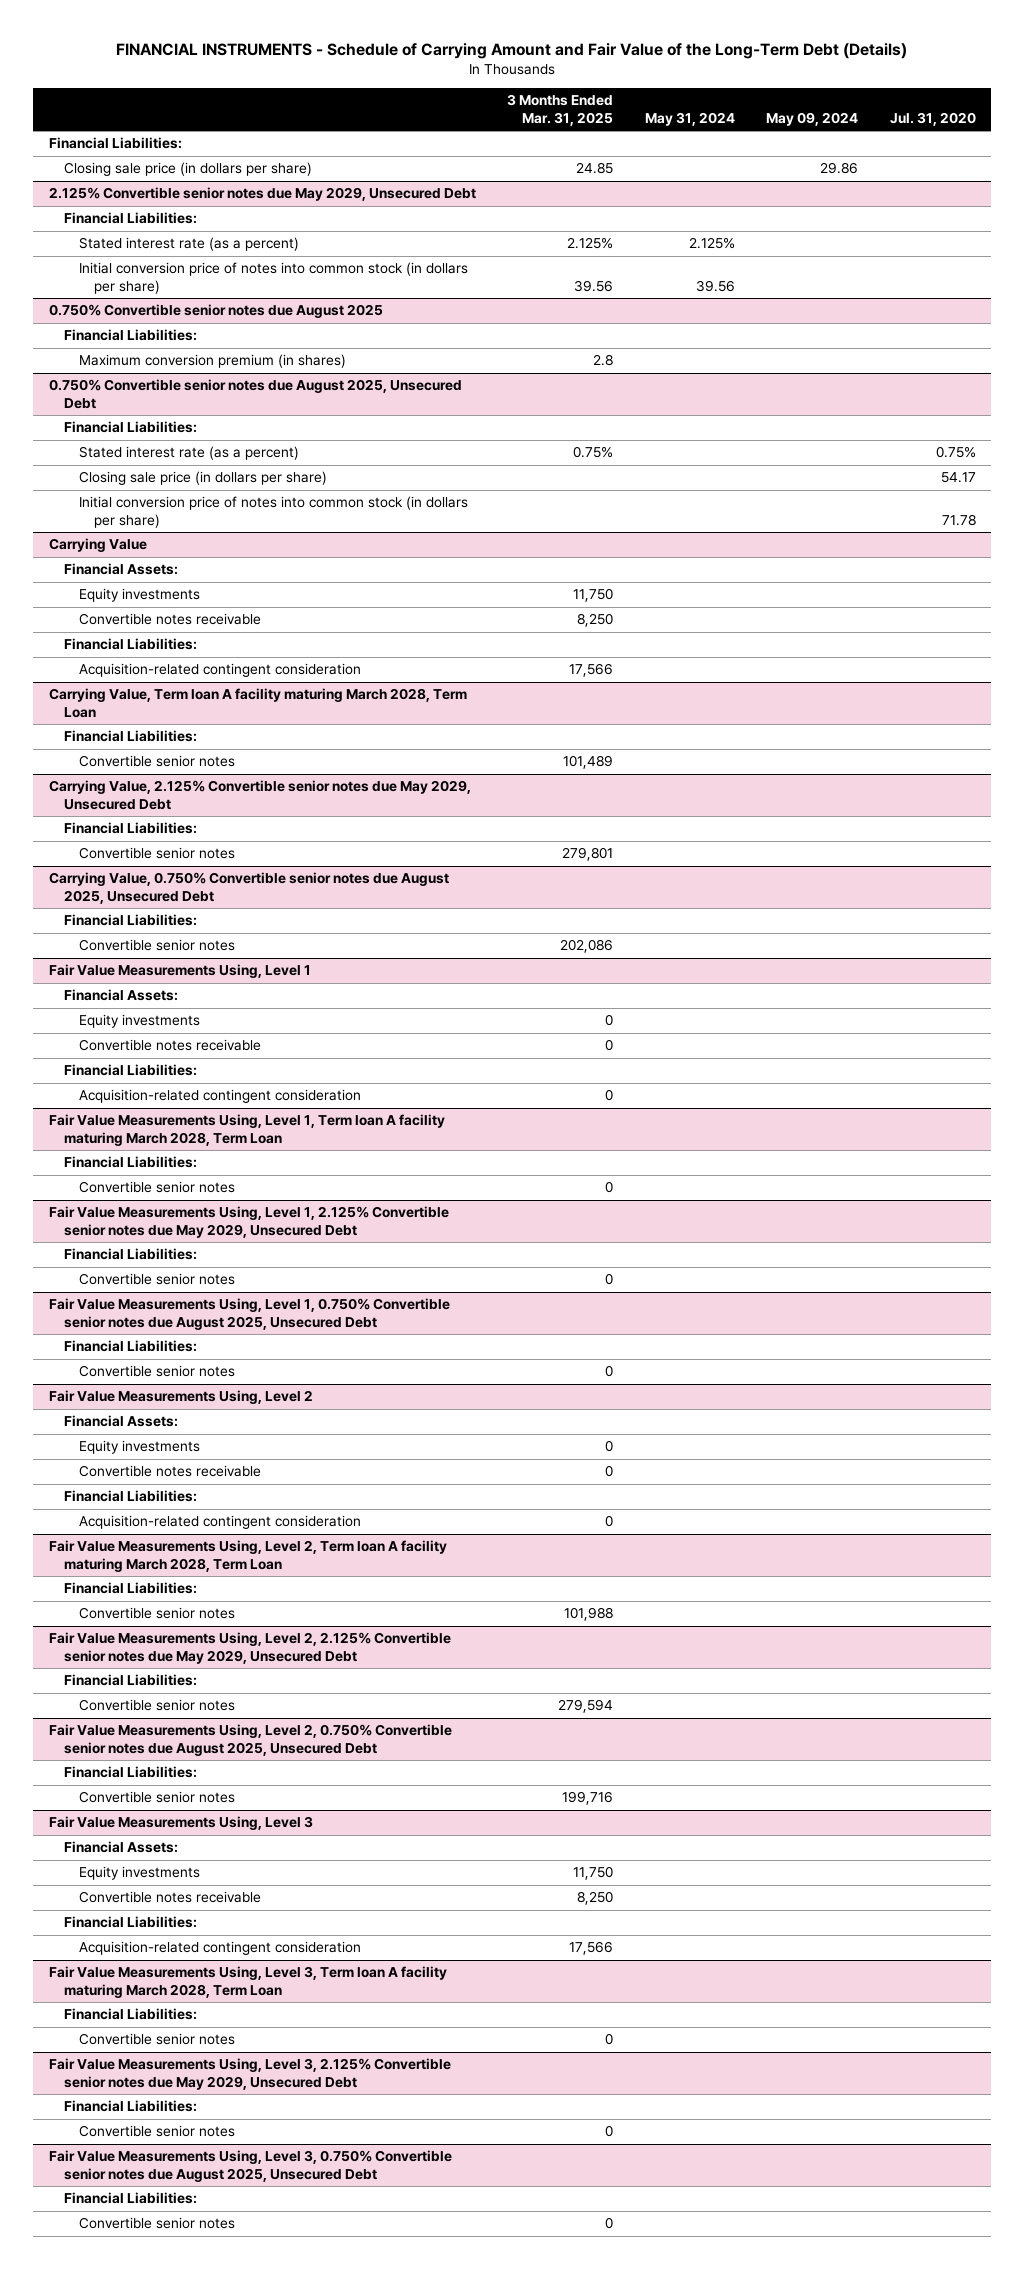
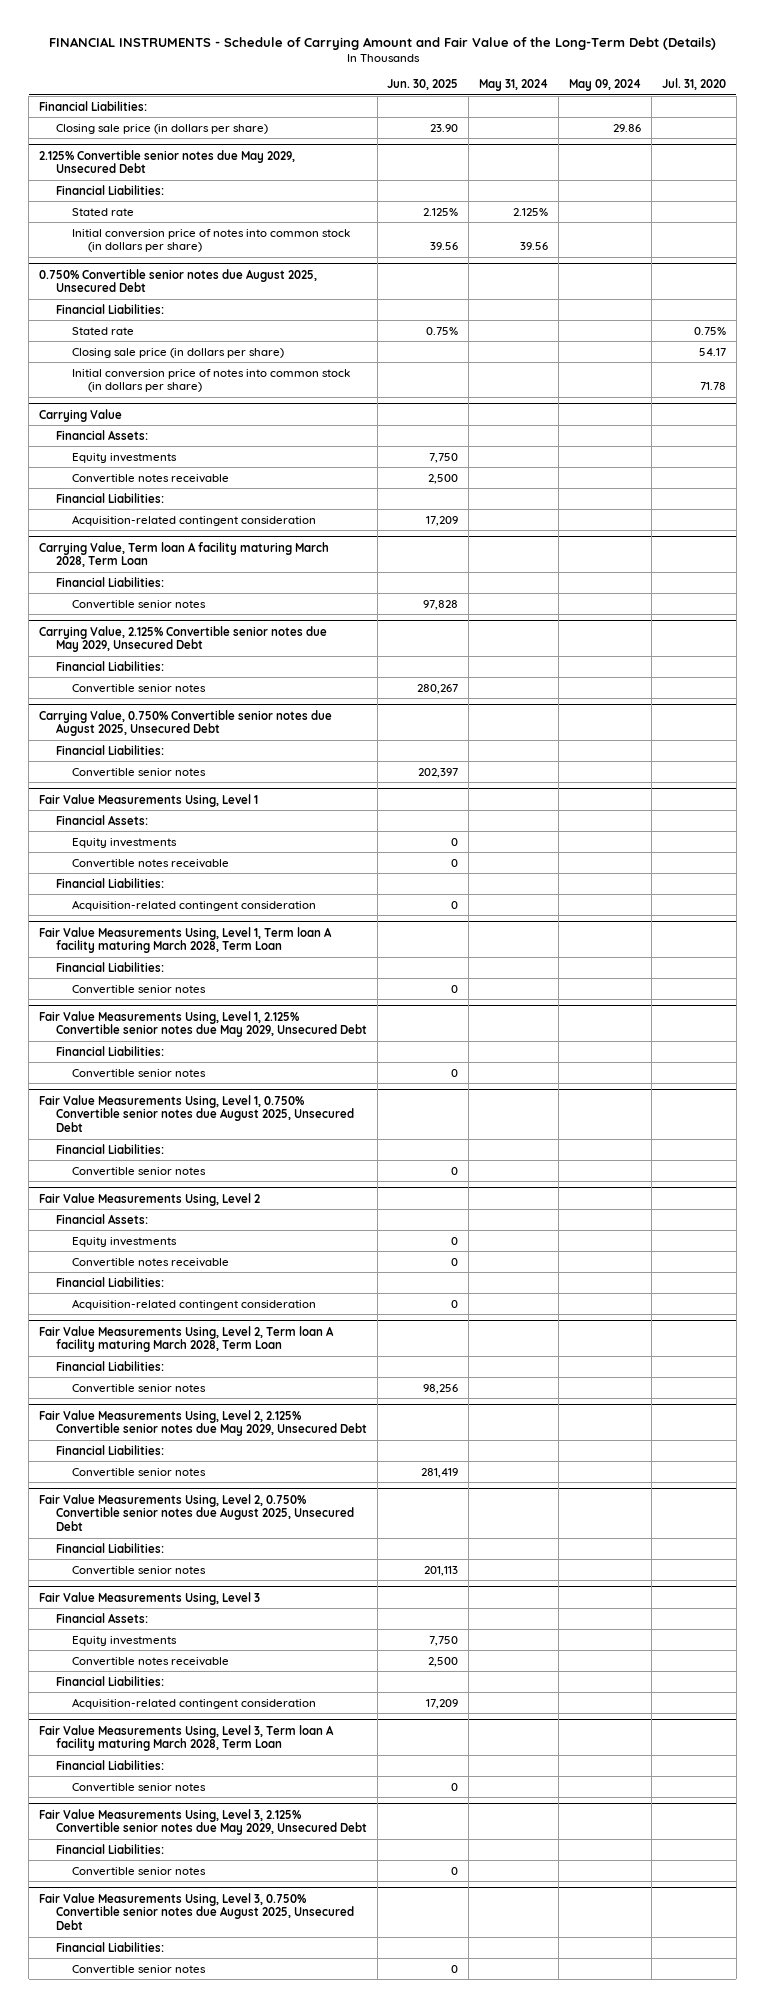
[507,93,614,126] 3 Months Ended Mar. 31, 2025 -> none
none -> [387,79,459,91] Jun. 30, 2025
[79,237,300,252] Stated interest rate (as a percent) -> [71,207,134,216] Stated rate
[49,304,384,319] 0.750% Convertible senior notes due August 2025 -> none
[64,329,198,342] Financial Liabilities: -> none
[79,354,347,369] Maximum conversion premium (in shares) -> none
[79,446,300,461] Stated interest rate (as a percent) -> [71,326,134,335] Stated rate

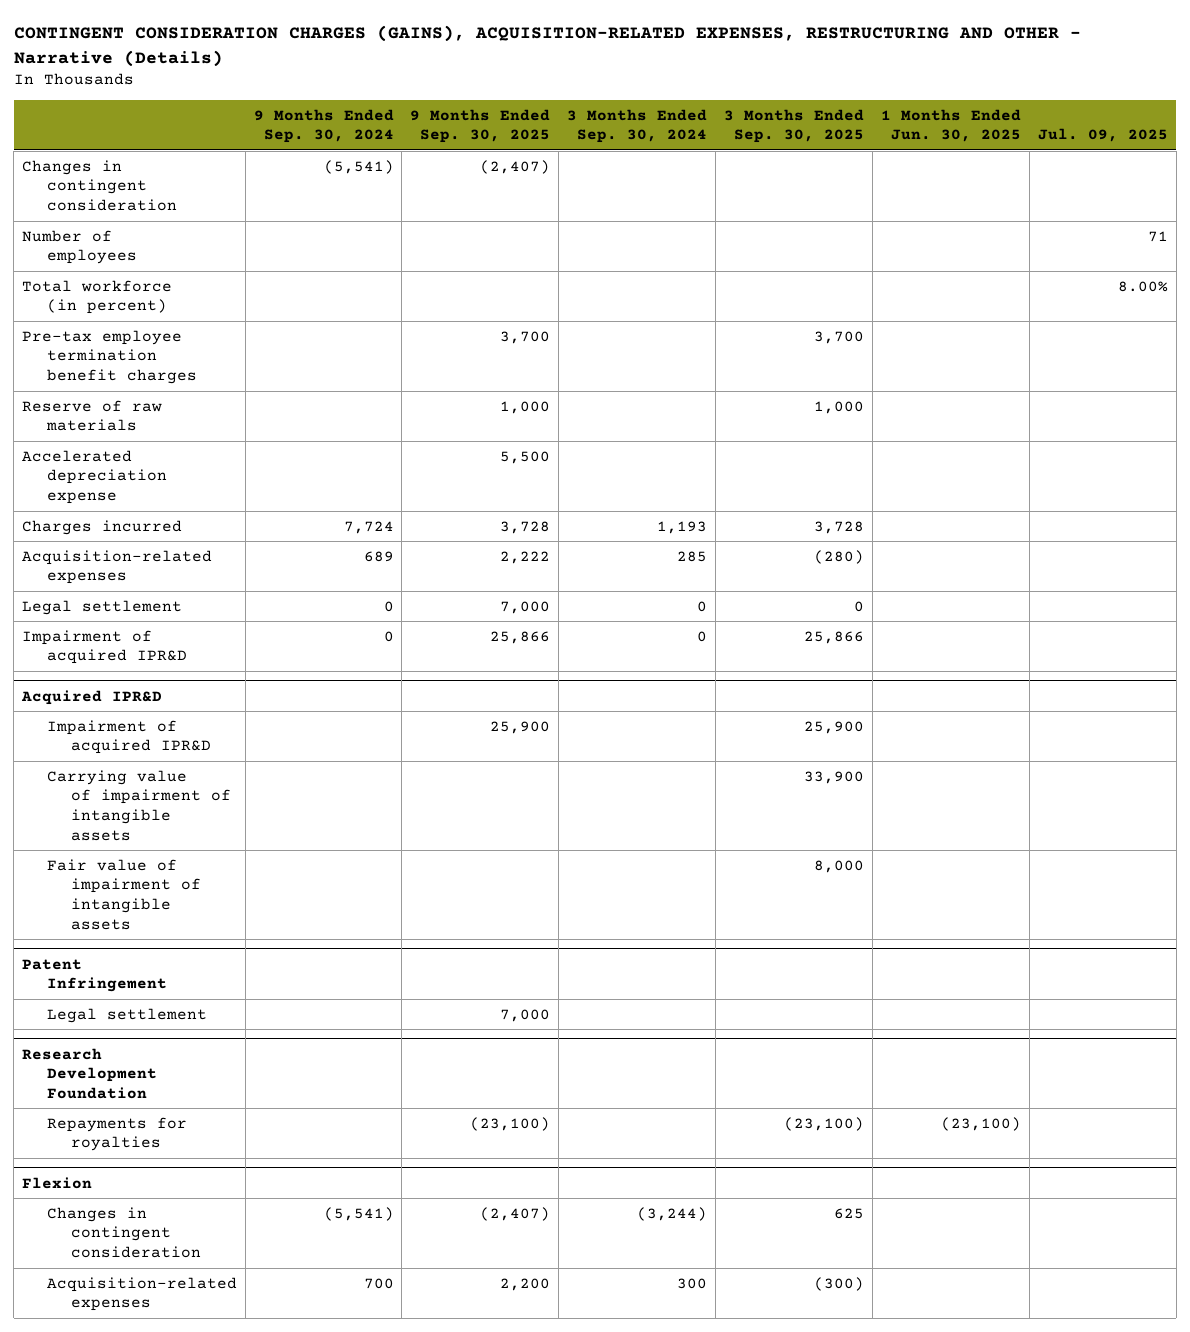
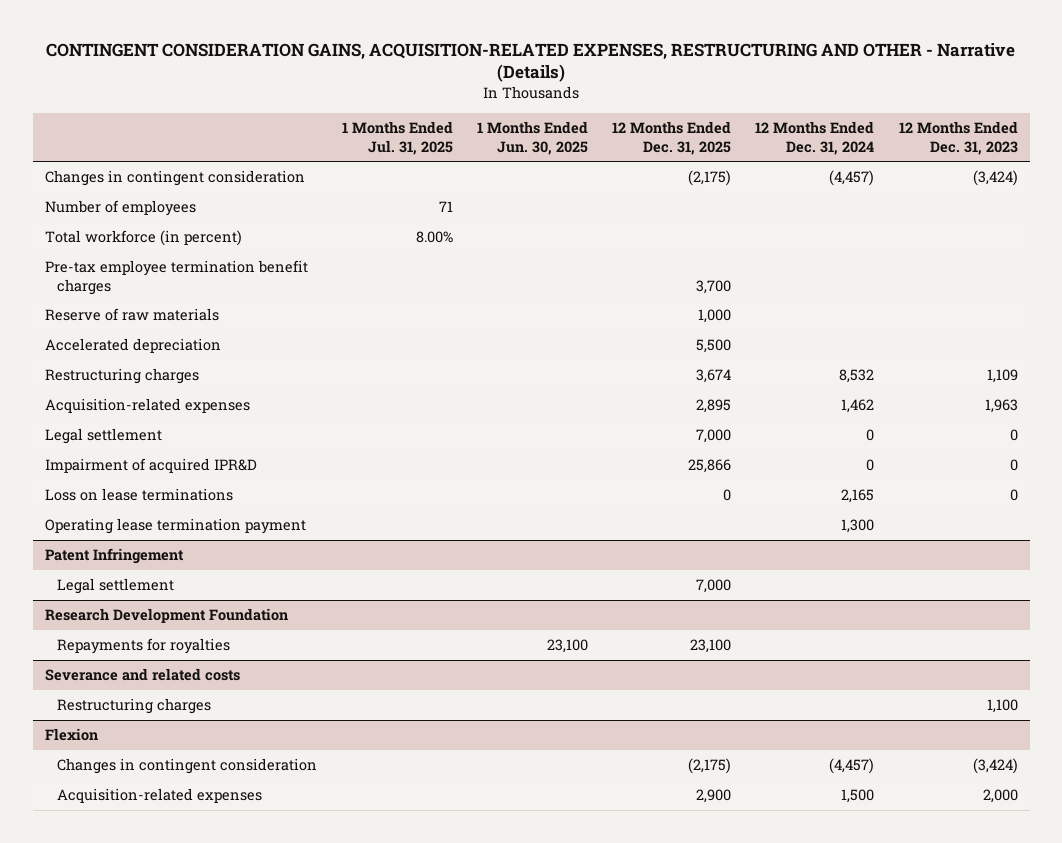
[13,25,1081,67] CONTINGENT CONSIDERATION CHARGES (GAINS), ACQUISITION-RELATED EXPENSES, RESTRUCTURING AND OTHER - Narrative (Details) -> [46,42,1016,83] CONTINGENT CONSIDERATION GAINS, ACQUISITION-RELATED EXPENSES, RESTRUCTURING AND OTHER - Narrative (Details)
[253,108,394,144] 9 Months Ended Sep. 30, 2024 -> none
[410,108,551,144] 9 Months Ended Sep. 30, 2025 -> none
[567,108,708,144] 3 Months Ended Sep. 30, 2024 -> none
[724,108,865,144] 3 Months Ended Sep. 30, 2025 -> none
[1037,128,1168,143] Jul. 09, 2025 -> none
none -> [341,121,453,155] 1 Months Ended Jul. 31, 2025
none -> [612,121,732,155] 12 Months Ended Dec. 31, 2025
none -> [755,121,875,155] 12 Months Ended Dec. 31, 2024
none -> [898,121,1018,155] 12 Months Ended Dec. 31, 2023
[22,449,167,504] Accelerated depreciation expense -> [44,338,221,354] Accelerated depreciation
[22,519,183,535] Charges incurred -> [44,368,199,385] Restructuring charges
[21,689,163,705] Acquired IPR&D -> none
[46,719,212,755] Impairment of acquired IPR&D -> none
[46,769,232,841] Carrying value of impairment of intangible assets -> none
[46,858,202,930] Fair value of impairment of intangible assets -> none
none -> [44,488,233,502] Loss on lease terminations
none -> [44,518,306,535] Operating lease termination payment
[940,1116,1021,1131] (23,100) -> [546,639,588,654] 23,100
none -> [44,668,240,682] Severance and related costs
none -> [57,698,212,715] Restructuring charges

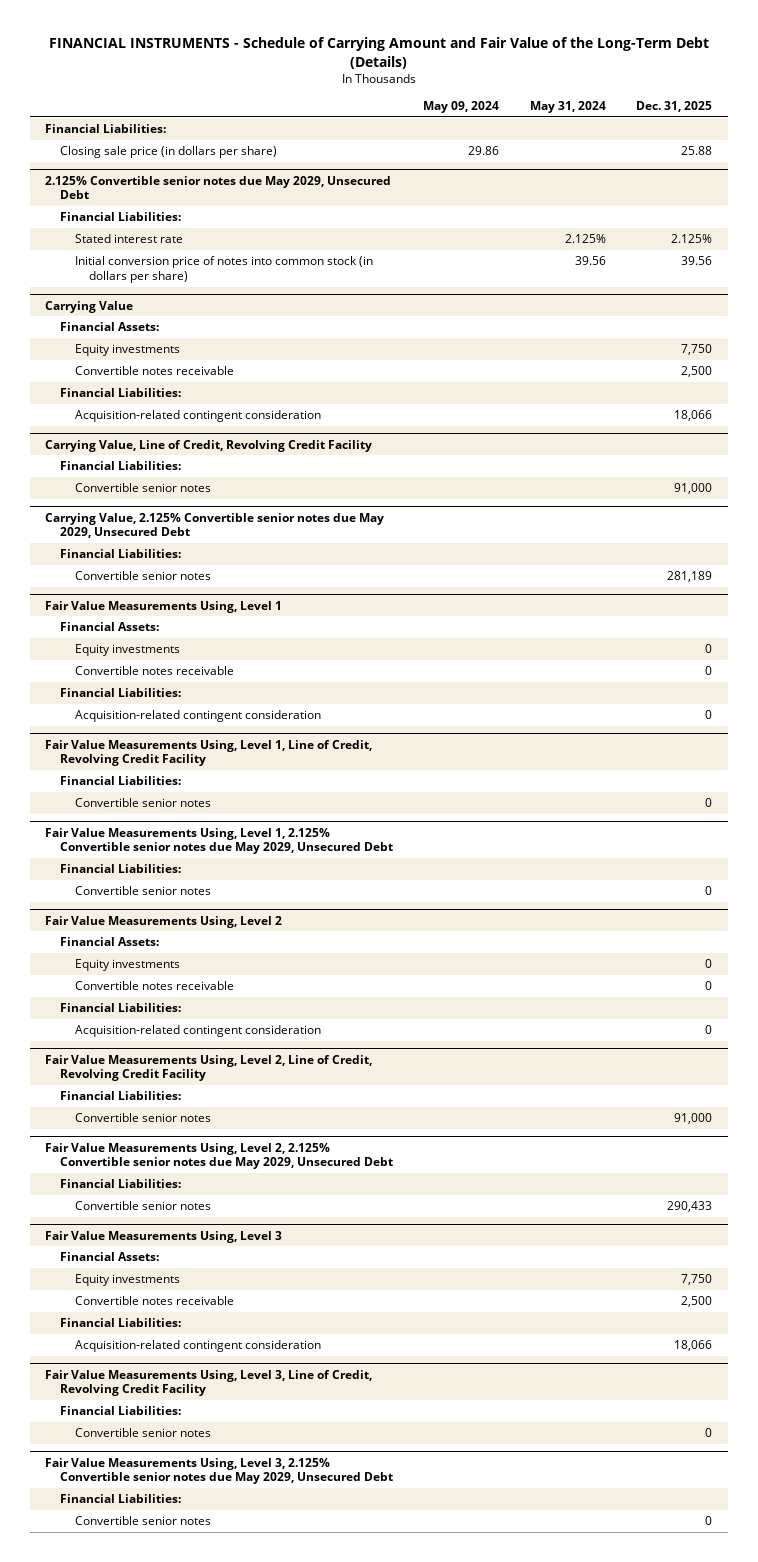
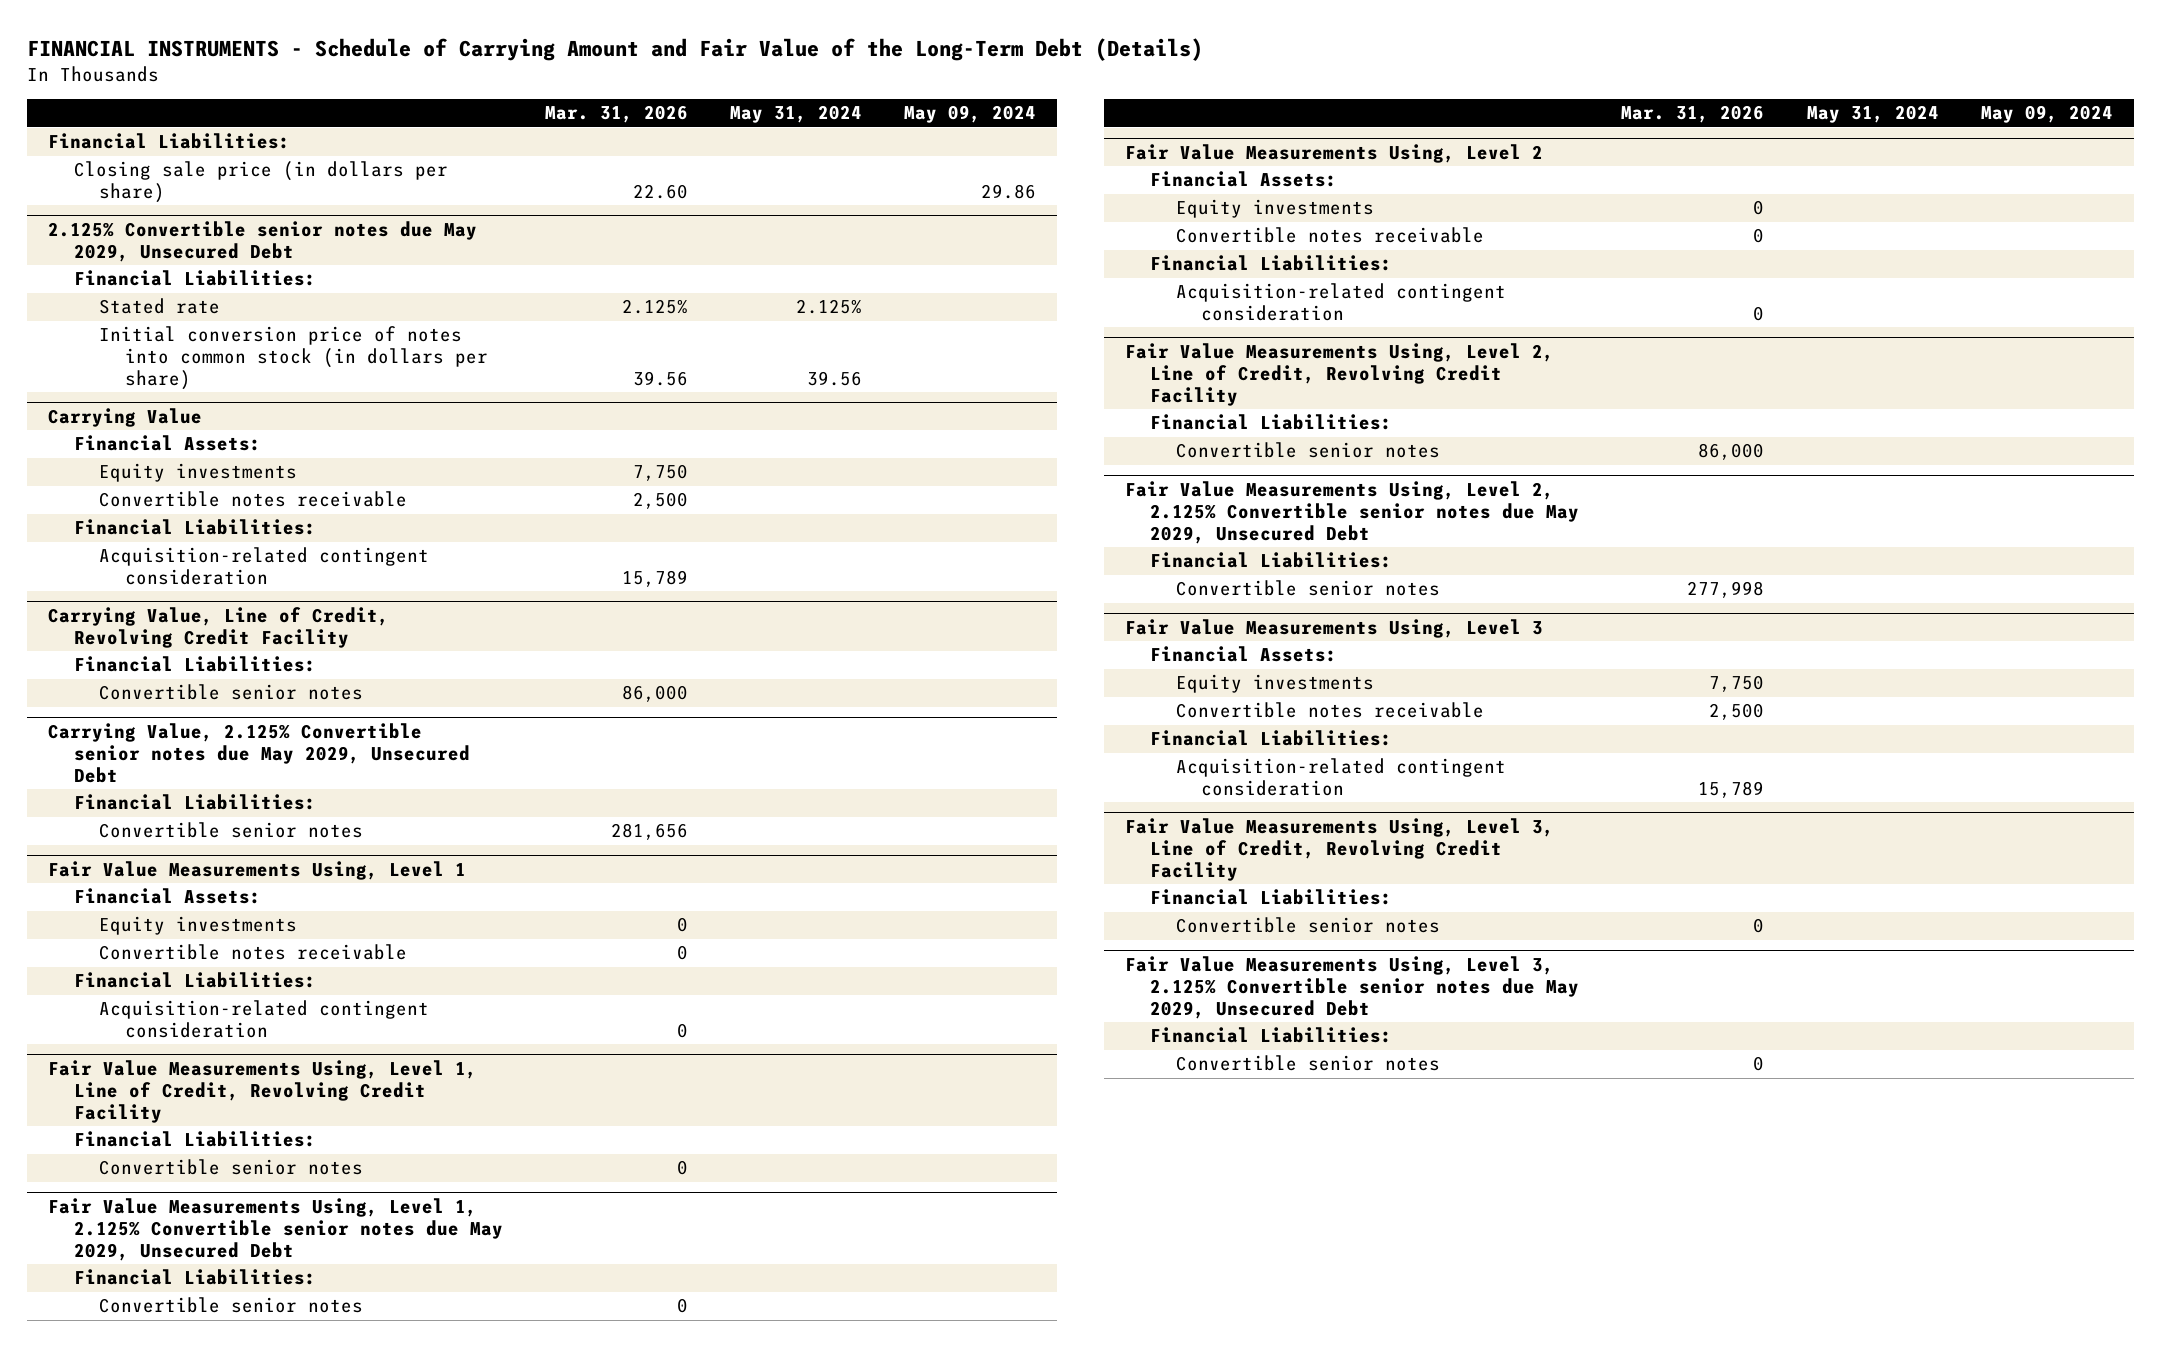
[636,101,713,113] Dec. 31, 2025 -> none
none -> [544,105,688,124] Mar. 31, 2026
[74,234,183,244] Stated interest rate -> [99,298,221,315] Stated rate

